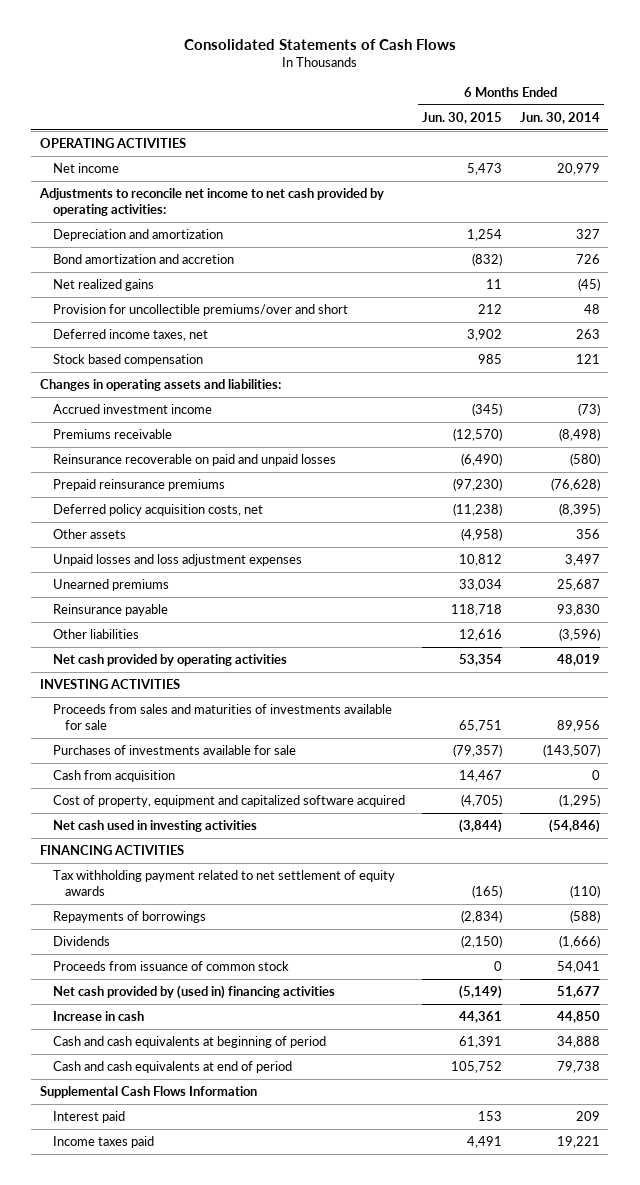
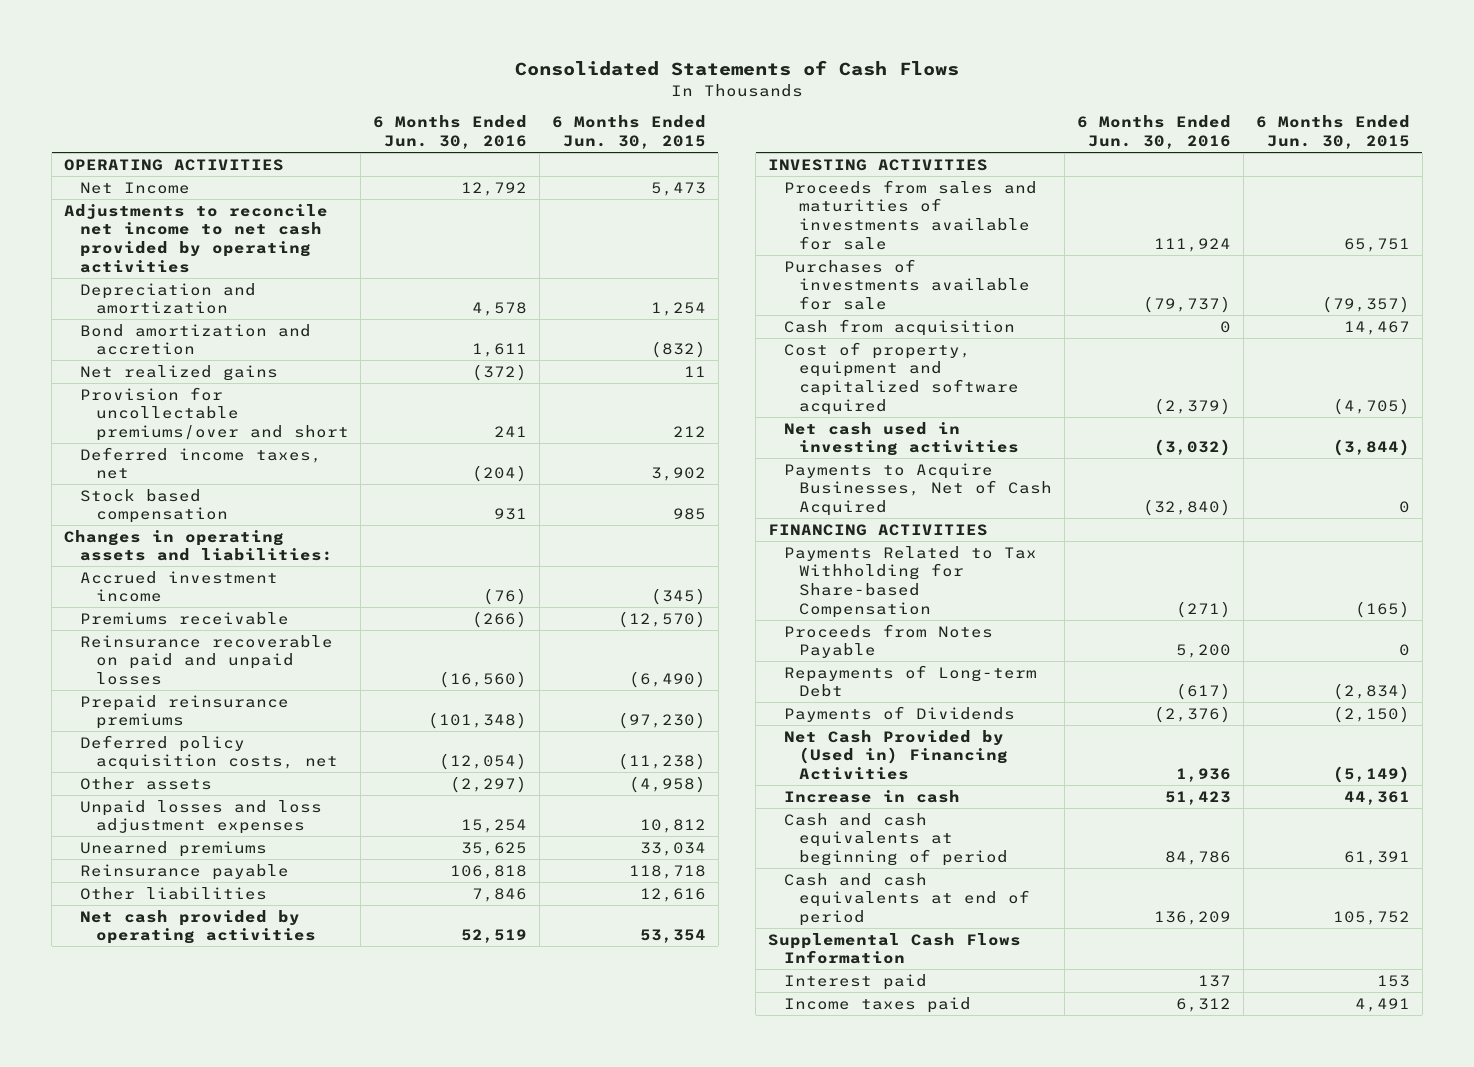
[519,111,600,124] Jun. 30, 2014 -> none
none -> [373,115,528,149] 6 Months Ended Jun. 30, 2016
[52,162,119,173] Net income -> [79,181,190,194] Net Income
[38,187,384,216] Adjustments to reconcile net income to net cash provided by operating activities: -> [64,203,329,273] Adjustments to reconcile net income to net cash provided by operating activities
[52,303,348,316] Provision for uncollectible premiums/over and short -> [79,386,349,441] Provision for uncollectable premiums/over and short
none -> [783,462,1053,516] Payments to Acquire Businesses, Net of Cash Acquired
[52,960,289,971] Proceeds from issuance of common stock -> none
[52,869,395,896] Tax withholding payment related to net settlement of equity awards -> [783,545,1037,618] Payments Related to Tax Withholding for Share-based Compensation
none -> [783,623,993,659] Proceeds from Notes Payable
[52,910,206,923] Repayments of borrowings -> [783,664,1037,698] Repayments of Long-term Debt
[52,935,110,946] Dividends -> [783,705,1015,722] Payments of Dividends
[52,984,335,999] Net cash provided by (used in) financing activities -> [783,729,1009,780] Net Cash Provided by (Used in) Financing Activities

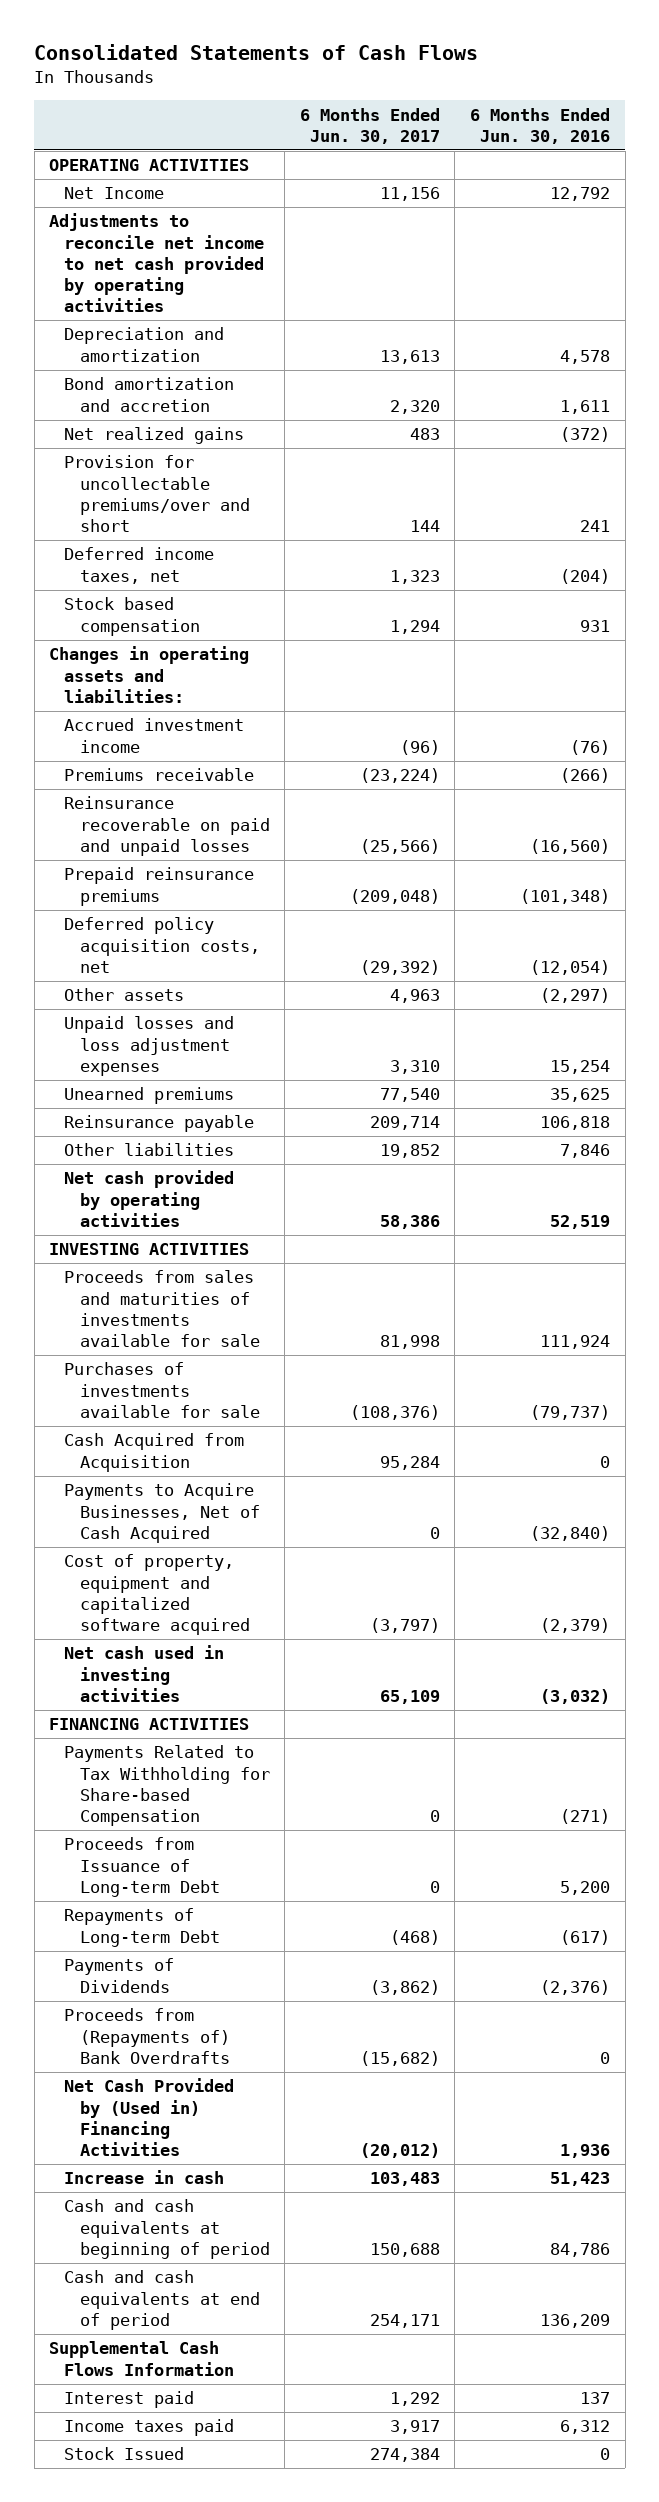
[551,115,706,149] 6 Months Ended Jun. 30, 2015 -> none
none -> [299,107,440,144] 6 Months Ended Jun. 30, 2017
[783,318,1015,336] Cash from acquisition -> [64,1433,245,1472] Cash Acquired from Acquisition
[783,462,1053,516] Payments to Acquire Businesses, Net of Cash Acquired -> [64,1483,260,1543] Payments to Acquire Businesses, Net of Cash Acquired
[783,623,993,659] Proceeds from Notes Payable -> none
none -> [64,1837,220,1897] Proceeds from Issuance of Long-term Debt
none -> [64,2008,230,2064] Proceeds from (Repayments of) Bank Overdrafts
none -> [64,2447,185,2461] Stock Issued

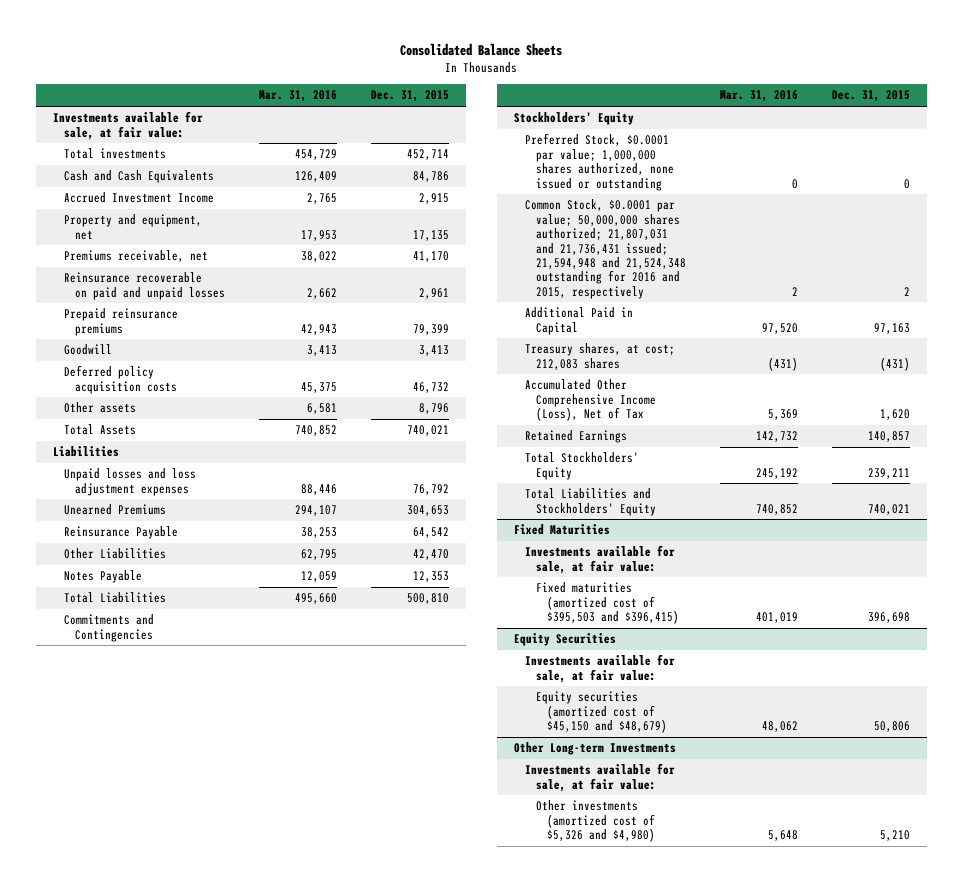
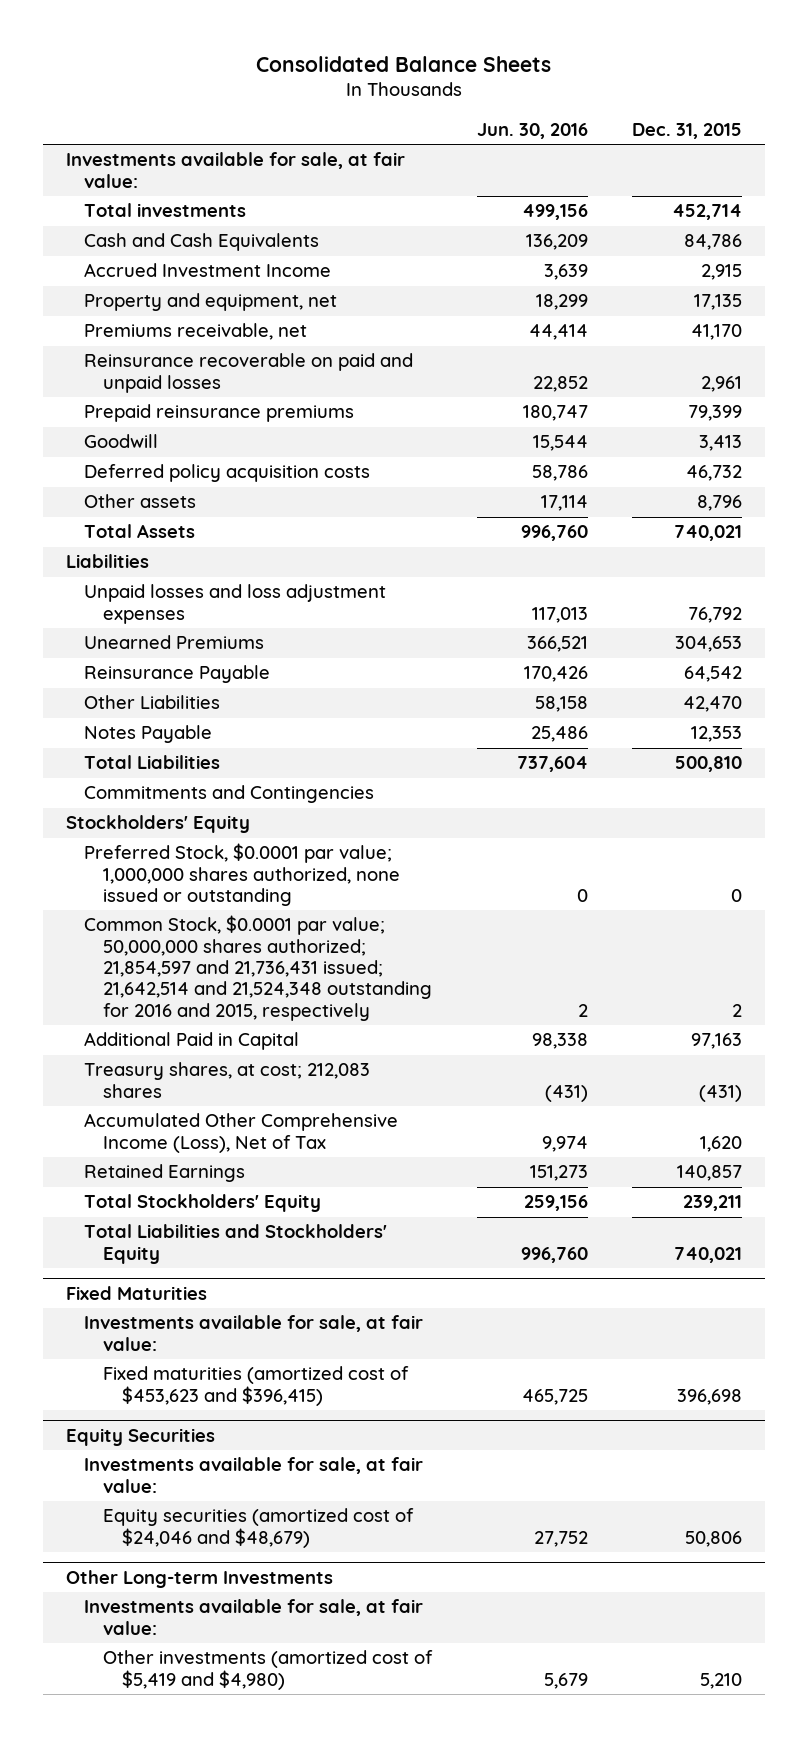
[259,90,338,103] Mar. 31, 2016 -> none
none -> [476,123,588,140] Jun. 30, 2016
[524,199,686,299] Common Stock, $0.0001 par value; 50,000,000 shares authorized; 21,807,031 and 21,736,431 issued; 21,594,948 and 21,524,348 outstanding for 2016 and 2015, respectively -> [84,915,432,1021] Common Stock, $0.0001 par value; 50,000,000 shares authorized; 21,854,597 and 21,736,431 issued; 21,642,514 and 21,524,348 outstanding for 2016 and 2015, respectively
[535,582,680,625] Fixed maturities (amortized cost of $395,503 and $396,415) -> [102,1366,409,1406] Fixed maturities (amortized cost of $453,623 and $396,415)
[535,691,668,734] Equity securities (amortized cost of $45,150 and $48,679) -> [102,1508,414,1548] Equity securities (amortized cost of $24,046 and $48,679)
[535,800,656,843] Other investments (amortized cost of $5,326 and $4,980) -> [102,1650,433,1690] Other investments (amortized cost of $5,419 and $4,980)

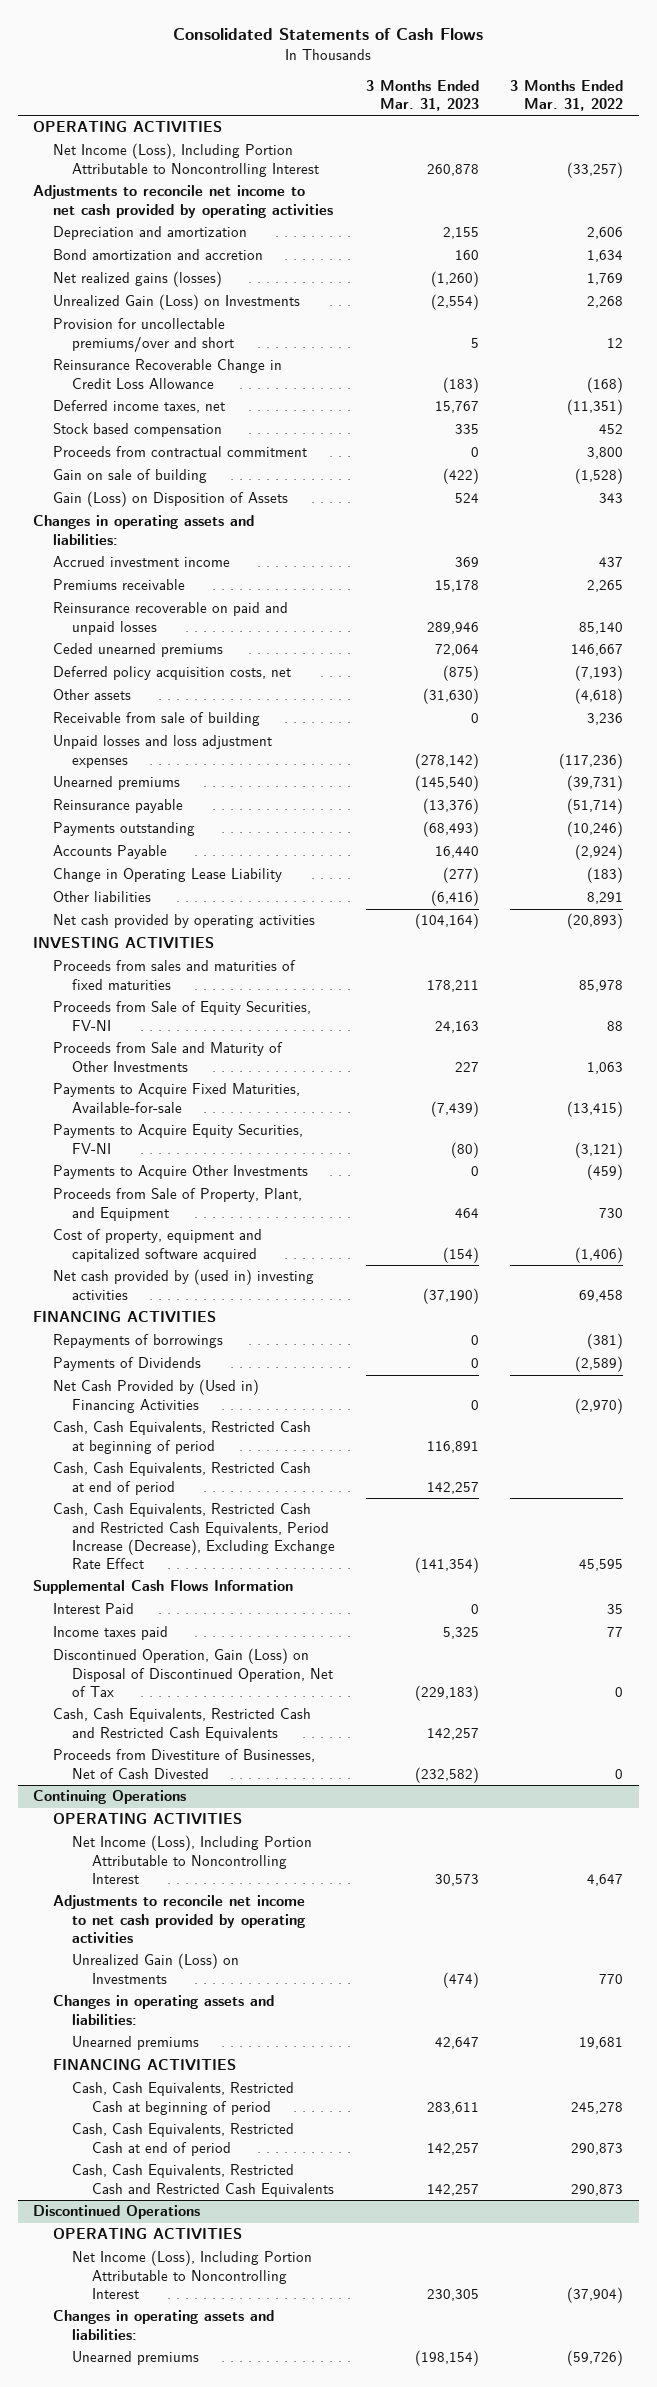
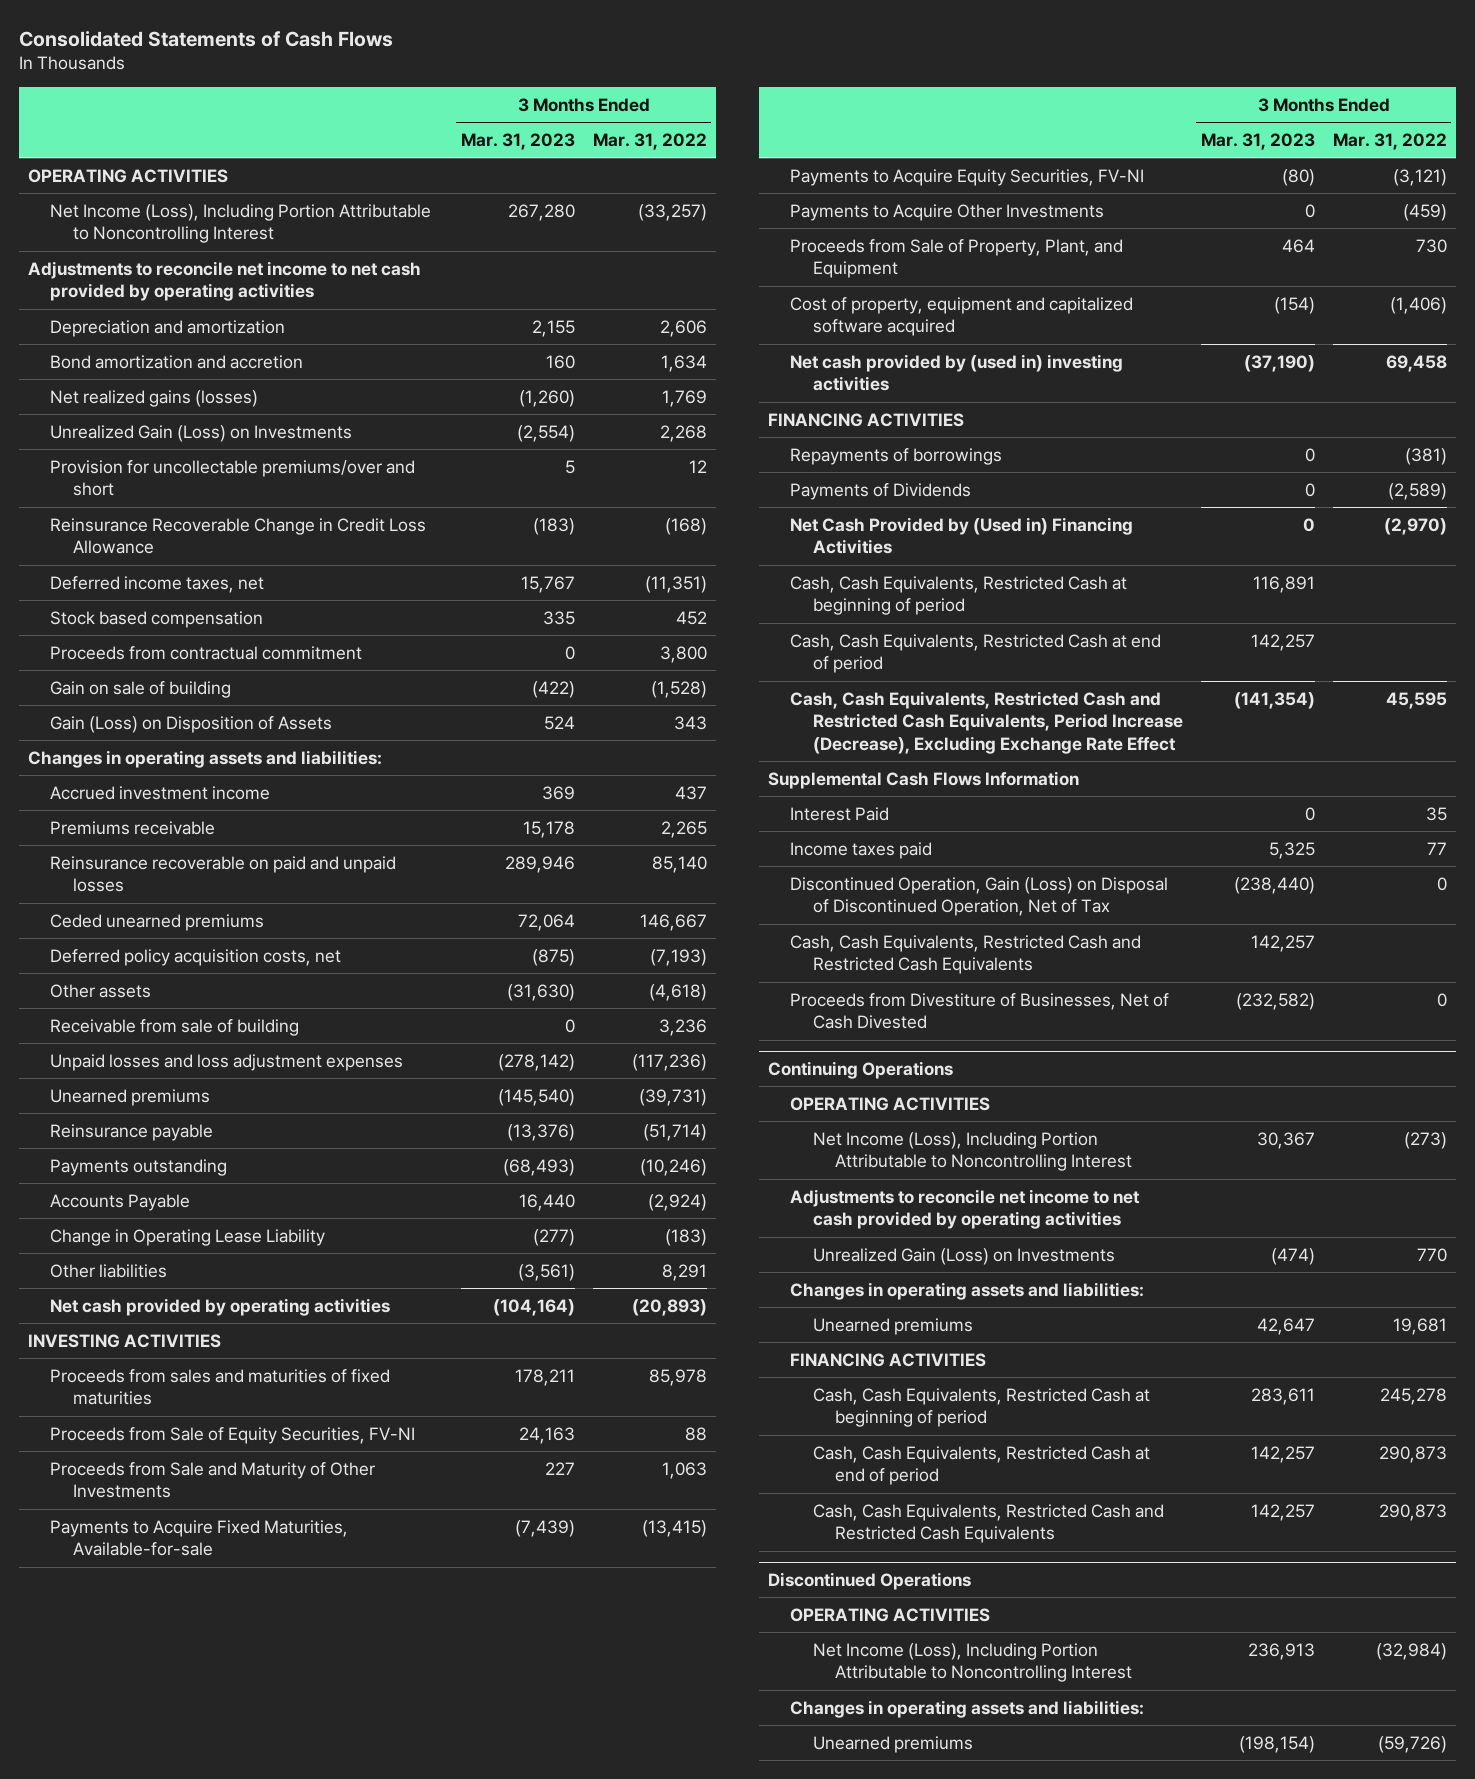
[427,163,480,176] 260,878 -> [507,203,575,221] 267,280
[431,890,480,907] (6,416) -> [517,1263,575,1281] (3,561)
[415,1684,480,1701] (229,183) -> [1233,876,1315,894] (238,440)
[435,1873,480,1886] 30,573 -> [1256,1131,1315,1149] 30,367
[587,1873,624,1886] 4,647 -> [1403,1131,1447,1149] (273)
[427,2288,480,2301] 230,305 -> [1247,1642,1315,1660] 236,913
[567,2286,624,2303] (37,904) -> [1375,1642,1447,1660] (32,984)

